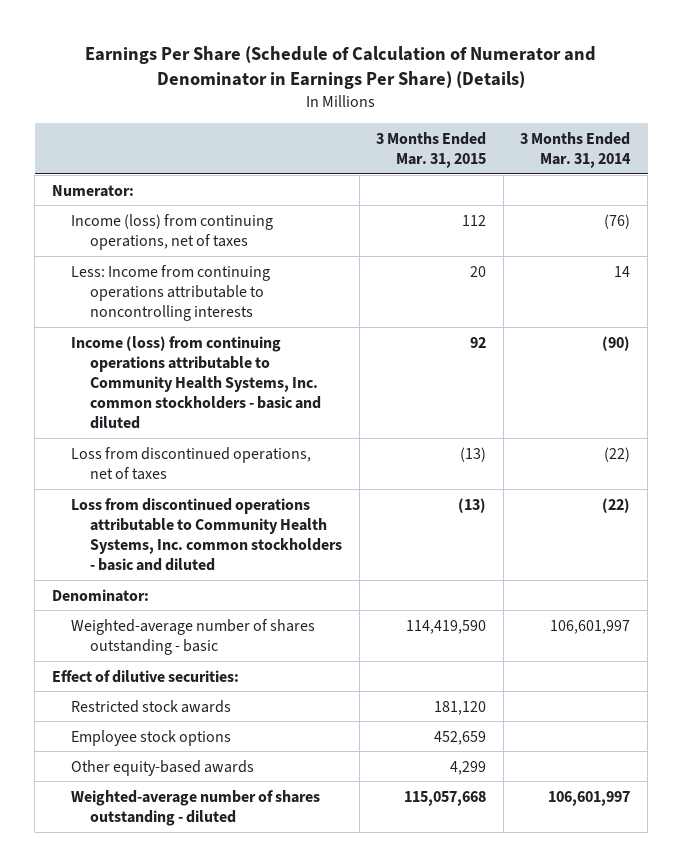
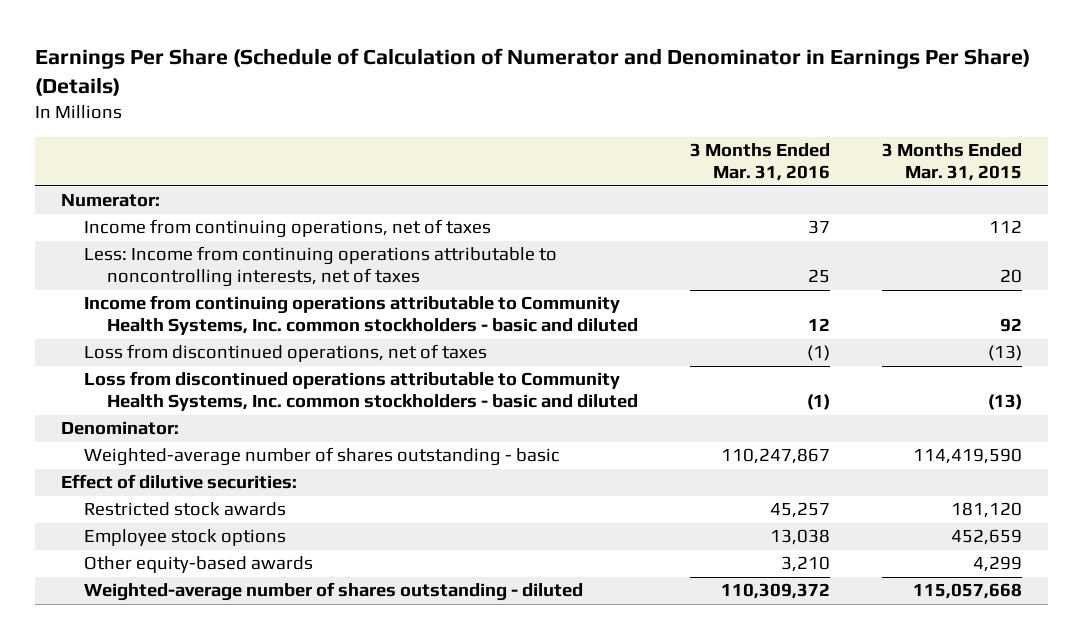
[520,131,632,168] 3 Months Ended Mar. 31, 2014 -> none
none -> [690,143,831,182] 3 Months Ended Mar. 31, 2016
[71,213,274,250] Income (loss) from continuing operations, net of taxes -> [84,219,492,239] Income from continuing operations, net of taxes
[71,264,271,321] Less: Income from continuing operations attributable to noncontrolling interests -> [84,246,558,288] Less: Income from continuing operations attributable to noncontrolling interests, net of taxes
[71,335,322,430] Income (loss) from continuing operations attributable to Community Health Systems, Inc. common stockholders - basic and diluted -> [84,295,639,336] Income from continuing operations attributable to Community Health Systems, Inc. common stockholders - basic and diluted

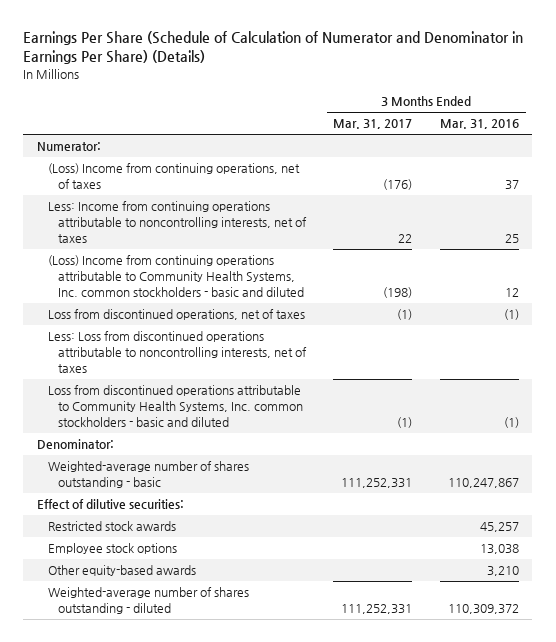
[882,143,1023,182] 3 Months Ended Mar. 31, 2015 -> none
none -> [333,119,413,130] Mar. 31, 2017
[84,219,492,239] Income from continuing operations, net of taxes -> [47,163,300,190] (Loss) Income from continuing operations, net of taxes
[84,295,639,336] Income from continuing operations attributable to Community Health Systems, Inc. common stockholders - basic and diluted -> [47,255,305,297] (Loss) Income from continuing operations attributable to Community Health Systems, Inc. common stockholders - basic and diluted
none -> [47,331,308,373] Less: Loss from discontinued operations attributable to noncontrolling interests, net of taxes

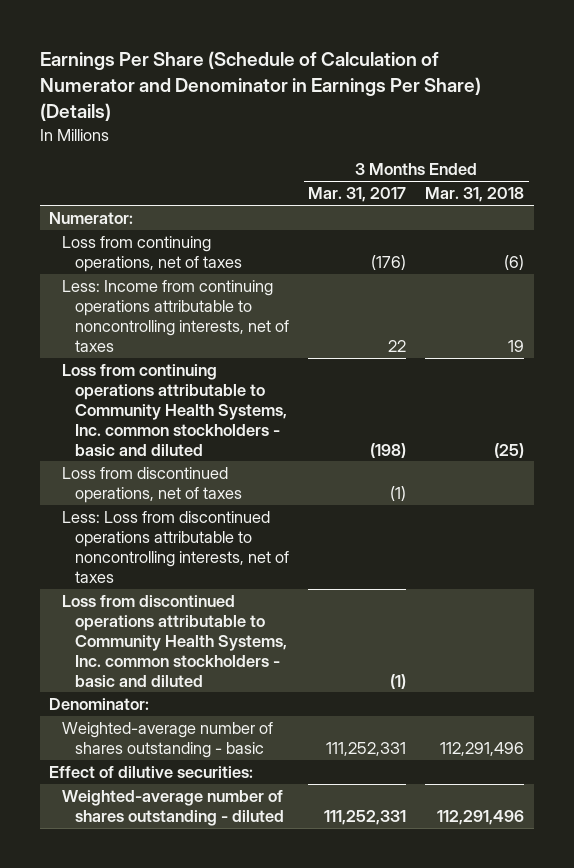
[439,119,519,130] Mar. 31, 2016 -> none
none -> [425,187,525,203] Mar. 31, 2018
[47,163,300,190] (Loss) Income from continuing operations, net of taxes -> [62,236,243,272] Loss from continuing operations, net of taxes
[47,255,305,297] (Loss) Income from continuing operations attributable to Community Health Systems, Inc. common stockholders - basic and diluted -> [62,364,288,456] Loss from continuing operations attributable to Community Health Systems, Inc. common stockholders - basic and diluted
[47,521,176,532] Restricted stock awards -> none
[47,543,177,555] Employee stock options -> none
[47,565,196,577] Other equity-based awards -> none

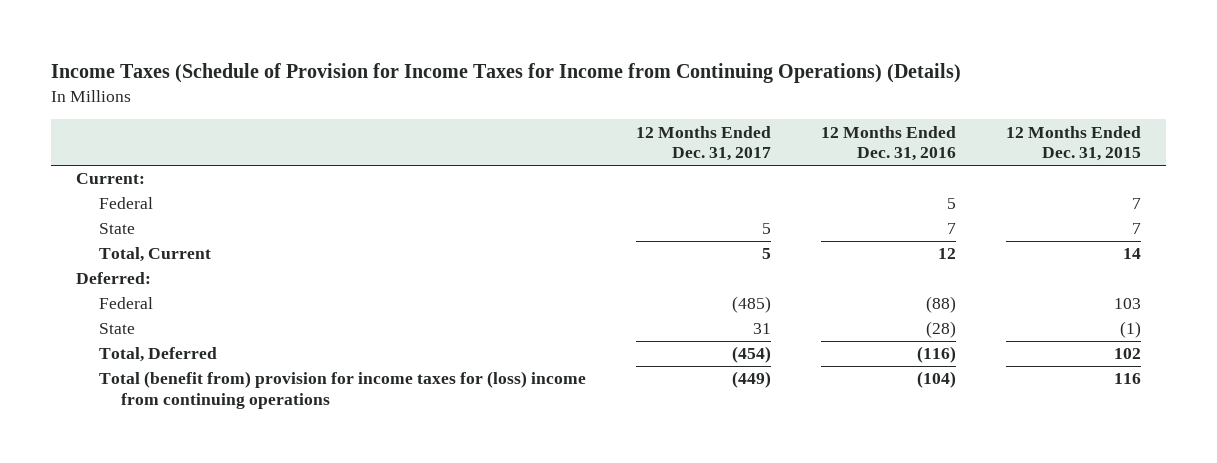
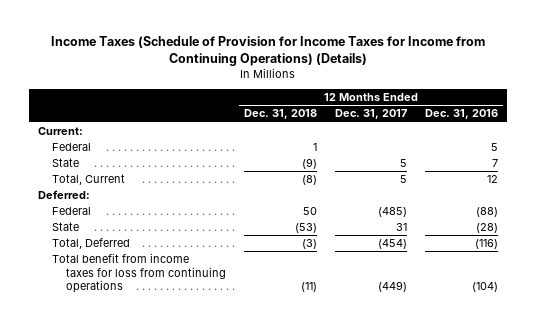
[1005,125,1141,162] 12 Months Ended Dec. 31, 2015 -> none
none -> [243,109,317,120] Dec. 31, 2018
[98,371,586,409] Total (benefit from) provision for income taxes for (loss) income from continuing operations -> [51,253,226,294] Total benefit from income taxes for loss from continuing operations

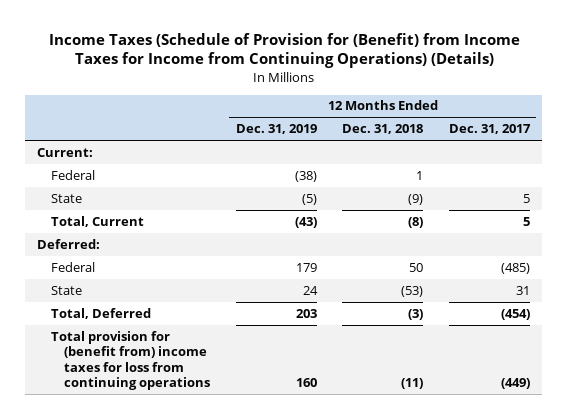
[50,35,485,66] Income Taxes (Schedule of Provision for Income Taxes for Income from Continuing Operations) (Details) -> [48,32,520,69] Income Taxes (Schedule of Provision for (Benefit) from Income Taxes for Income from Continuing Operations) (Details)
[425,109,499,120] Dec. 31, 2016 -> none
none -> [235,124,317,135] Dec. 31, 2019
[51,253,226,294] Total benefit from income taxes for loss from continuing operations -> [50,330,211,390] Total provision for (benefit from) income taxes for loss from continuing operations

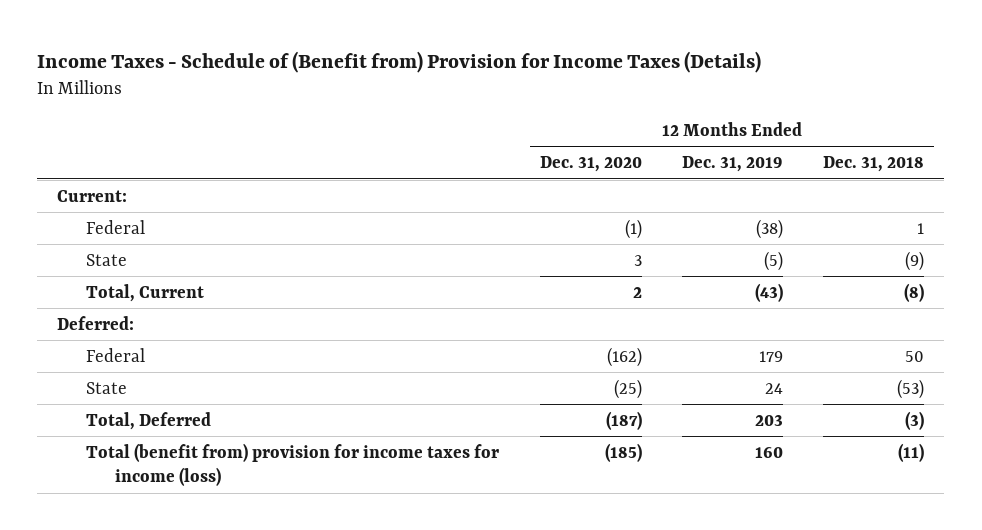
[48,32,520,69] Income Taxes (Schedule of Provision for (Benefit) from Income Taxes for Income from Continuing Operations) (Details) -> [37,50,762,73] Income Taxes - Schedule of (Benefit from) Provision for Income Taxes (Details)
[448,124,531,135] Dec. 31, 2017 -> none
none -> [539,156,642,173] Dec. 31, 2020
[50,330,211,390] Total provision for (benefit from) income taxes for loss from continuing operations -> [86,442,500,487] Total (benefit from) provision for income taxes for income (loss)

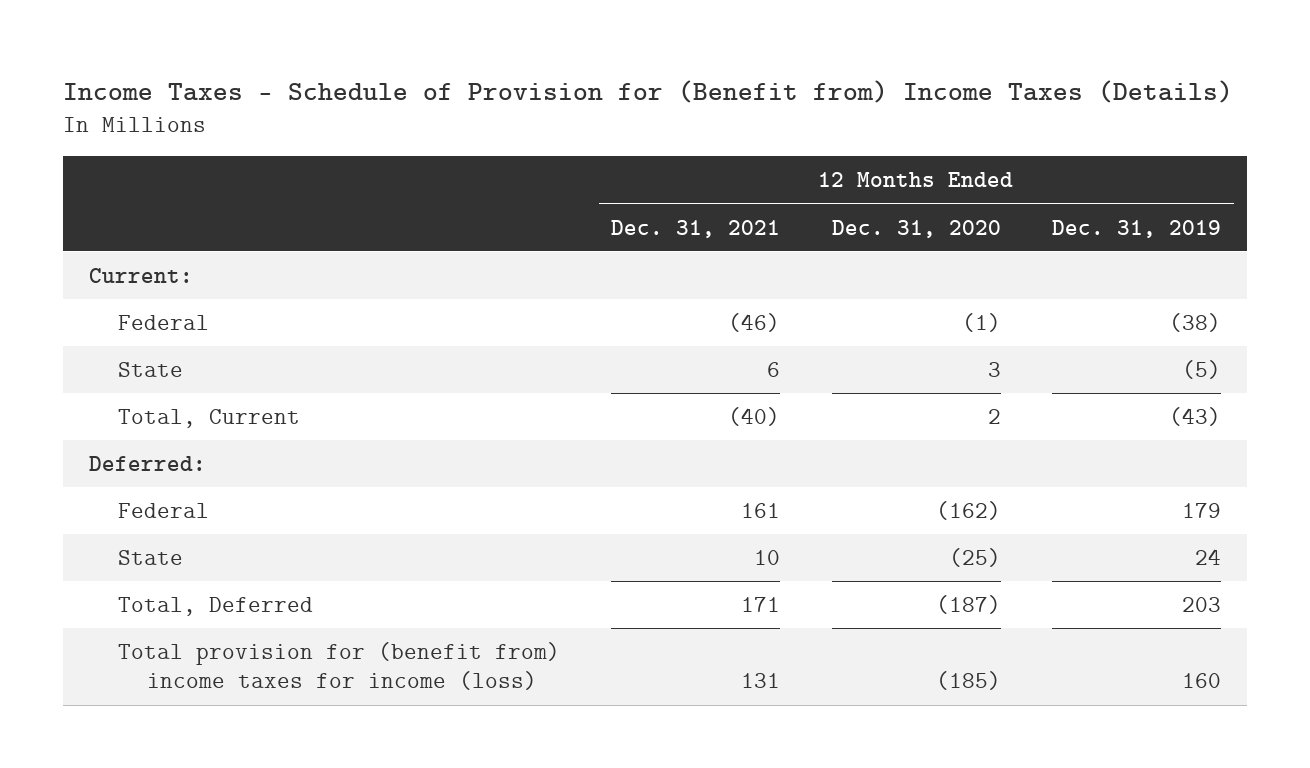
[37,50,762,73] Income Taxes - Schedule of (Benefit from) Provision for Income Taxes (Details) -> [63,80,1234,104] Income Taxes - Schedule of Provision for (Benefit from) Income Taxes (Details)
[823,156,925,173] Dec. 31, 2018 -> none
none -> [611,219,781,238] Dec. 31, 2021
[86,442,500,487] Total (benefit from) provision for income taxes for income (loss) -> [117,641,560,691] Total provision for (benefit from) income taxes for income (loss)

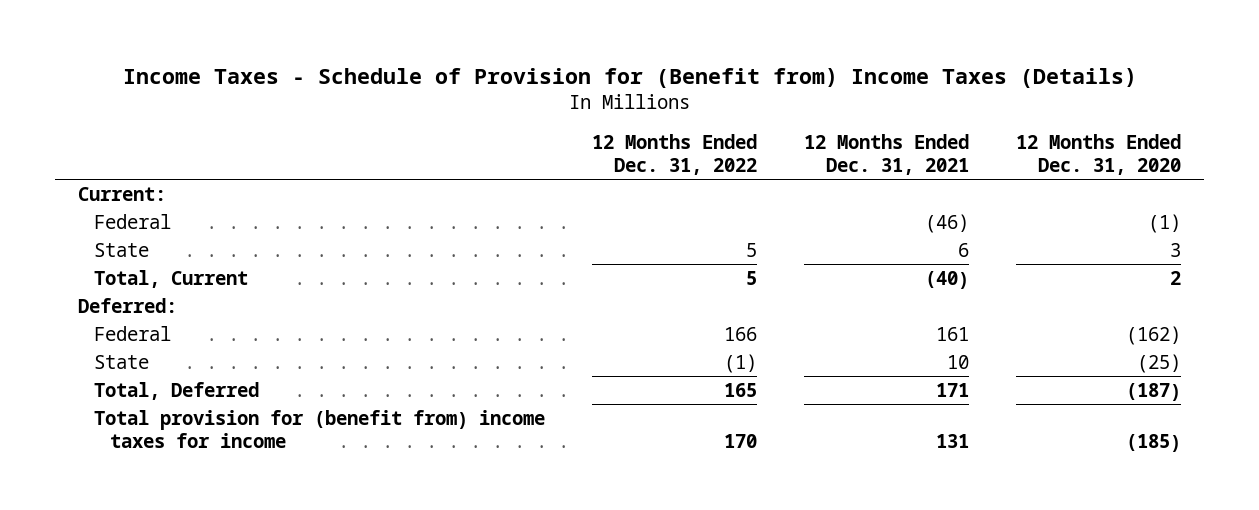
[1052,219,1222,238] Dec. 31, 2019 -> none
none -> [592,133,758,175] 12 Months Ended Dec. 31, 2022
[117,641,560,691] Total provision for (benefit from) income taxes for income (loss) -> [94,409,546,448] Total provision for (benefit from) income taxes for income

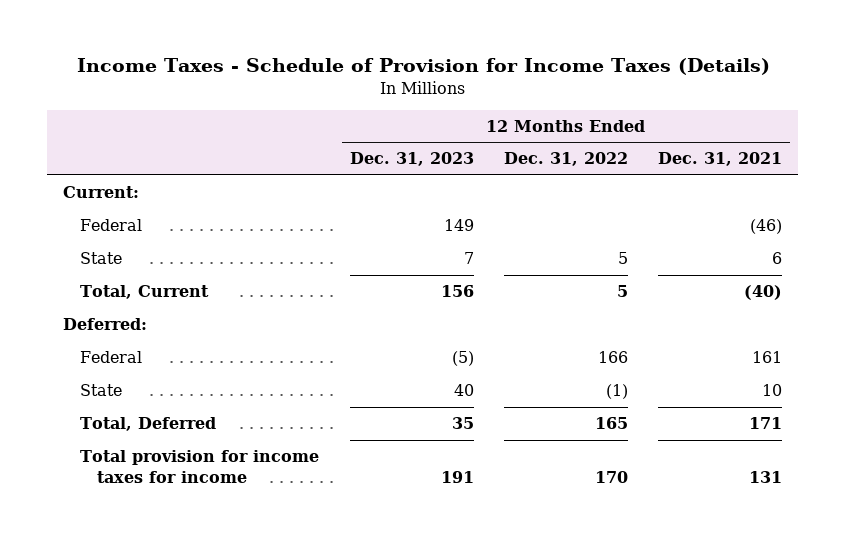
[122,67,1137,88] Income Taxes - Schedule of Provision for (Benefit from) Income Taxes (Details) -> [76,58,770,76] Income Taxes - Schedule of Provision for Income Taxes (Details)
[1015,133,1181,175] 12 Months Ended Dec. 31, 2020 -> none
none -> [349,152,474,167] Dec. 31, 2023
[94,409,546,448] Total provision for (benefit from) income taxes for income -> [80,450,320,483] Total provision for income taxes for income

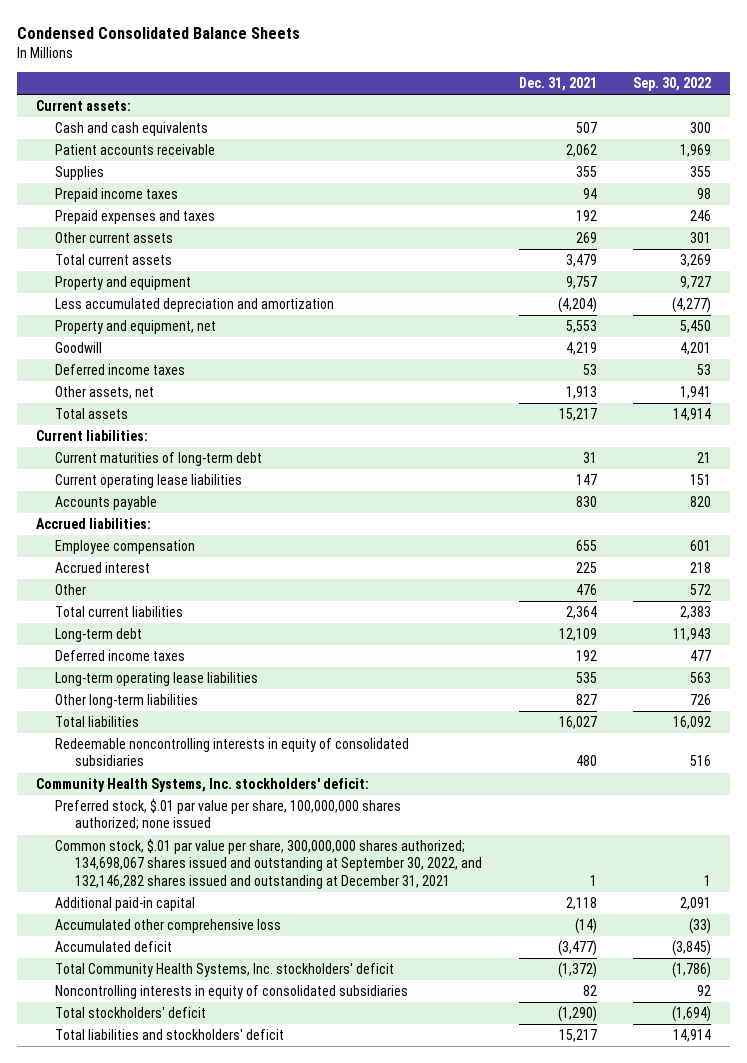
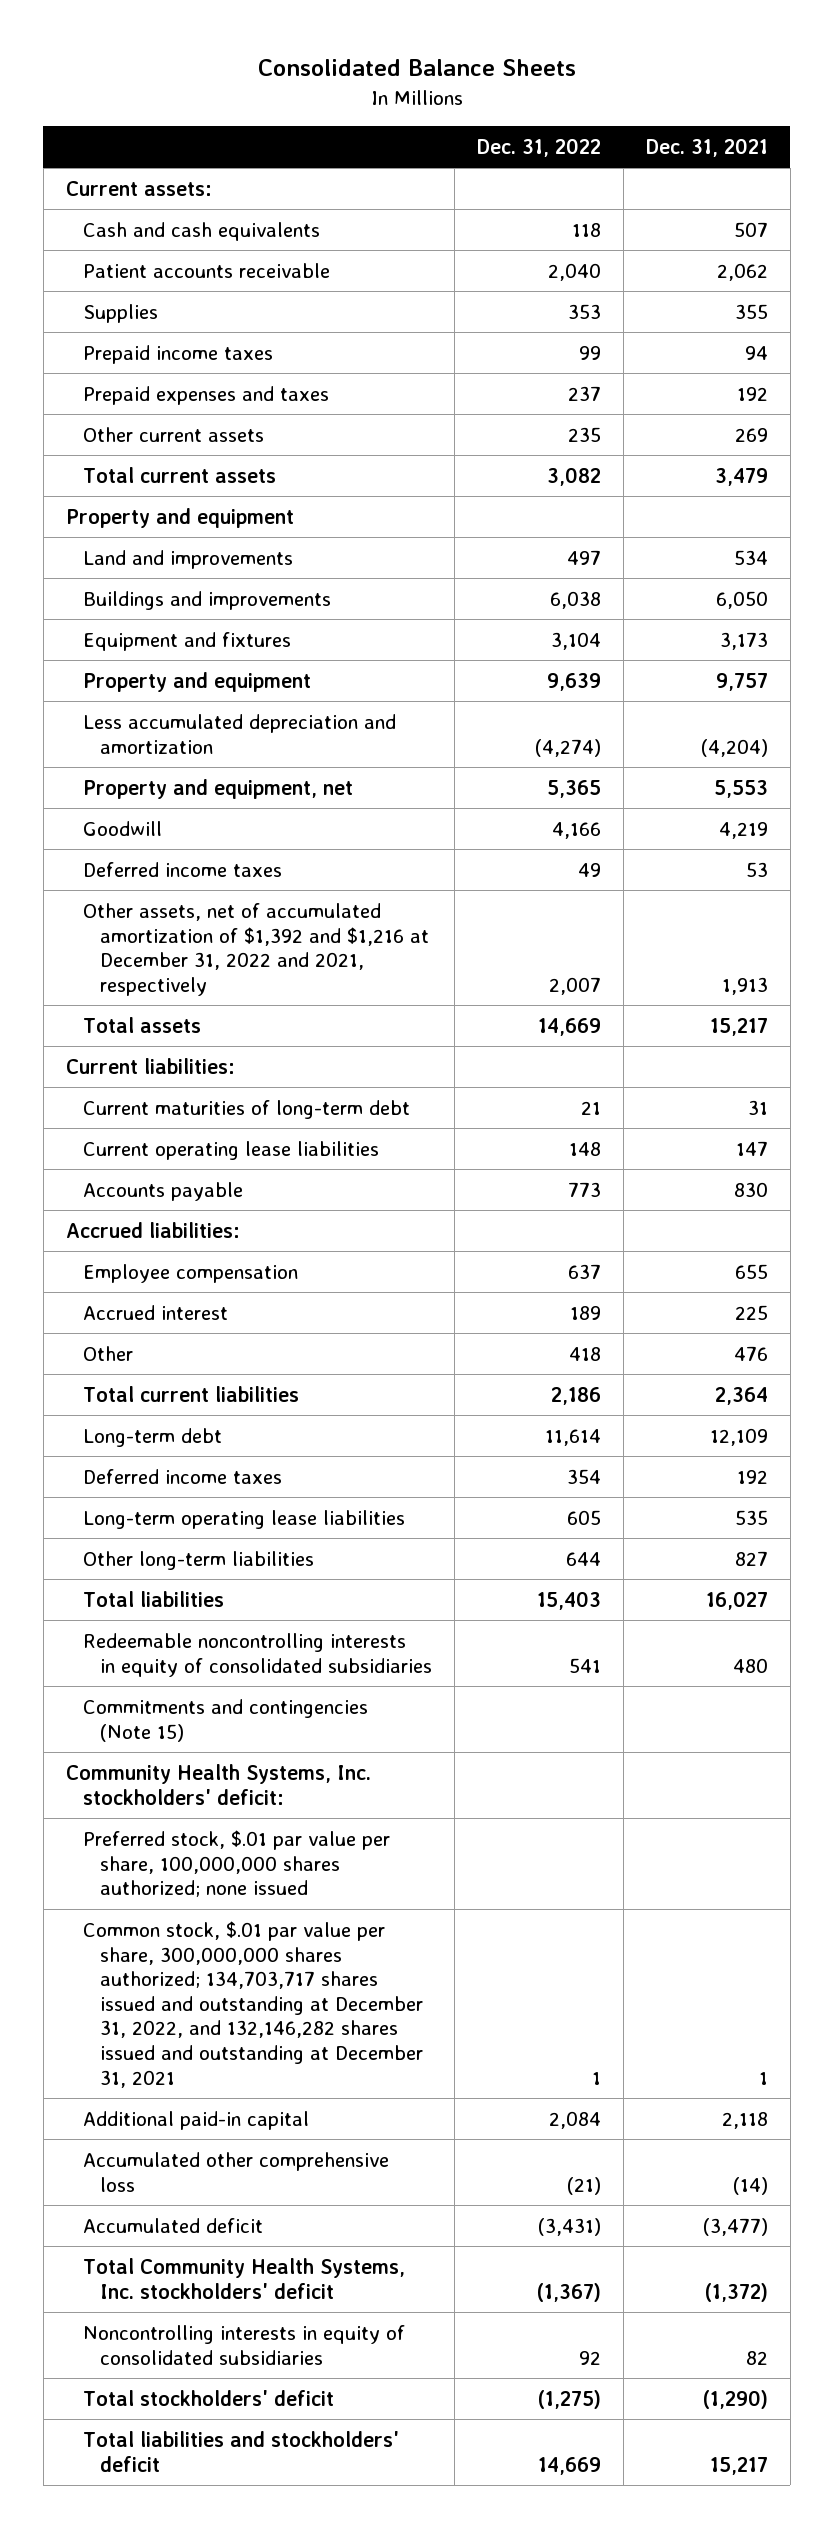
[17,27,301,40] Condensed Consolidated Balance Sheets -> [257,59,576,77] Consolidated Balance Sheets
[633,77,712,92] Sep. 30, 2022 -> none
none -> [477,137,602,157] Dec. 31, 2022
none -> [65,507,294,528] Property and equipment
none -> [83,549,294,569] Land and improvements
none -> [83,590,332,610] Buildings and improvements
none -> [83,631,292,651] Equipment and fixtures
[55,386,155,400] Other assets, net -> [83,902,430,996] Other assets, net of accumulated amortization of $1,392 and $1,216 at December 31, 2022 and 2021, respectively
none -> [83,1698,369,1742] Commitments and contingencies (Note 15)
[55,839,482,889] Common stock, $.01 par value per share, 300,000,000 shares authorized; 134,698,067 shares issued and outstanding at September 30, 2022, and 132,146,282 shares issued and outstanding at December 31, 2021 -> [83,1920,424,2088] Common stock, $.01 par value per share, 300,000,000 shares authorized; 134,703,717 shares issued and outstanding at December 31, 2022, and 132,146,282 shares issued and outstanding at December 31, 2021

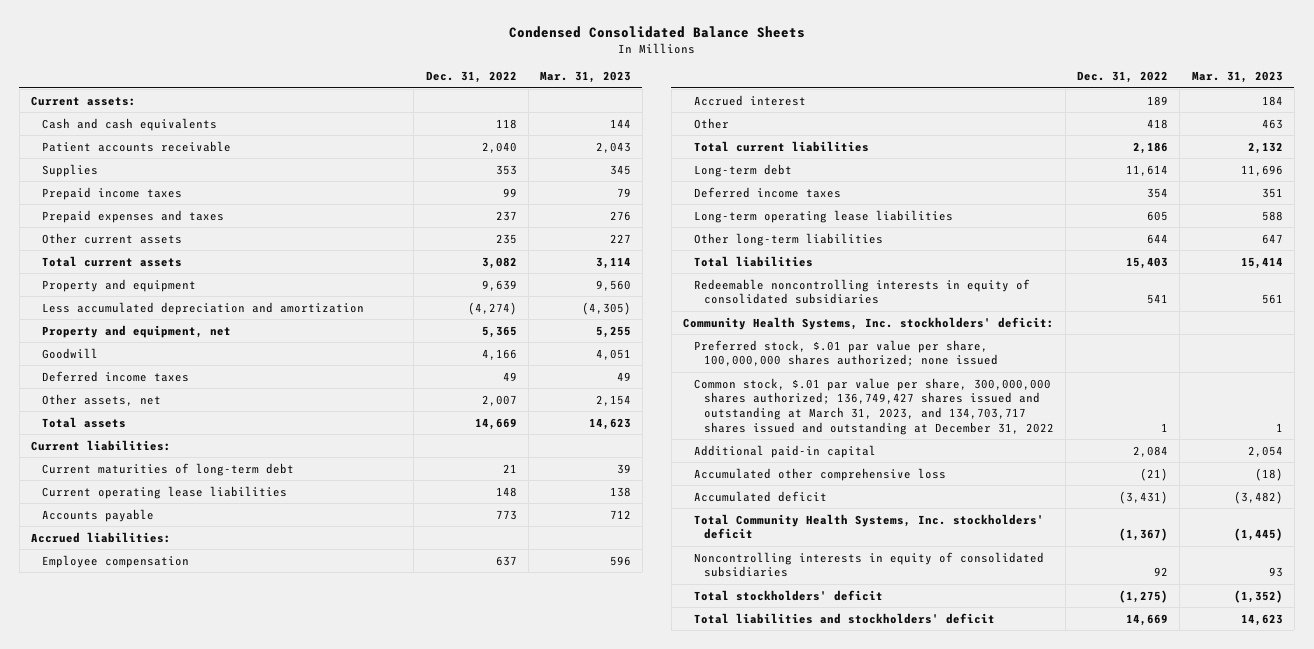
[257,59,576,77] Consolidated Balance Sheets -> [508,26,805,39] Condensed Consolidated Balance Sheets
[645,137,768,157] Dec. 31, 2021 -> none
none -> [539,71,631,84] Mar. 31, 2023
[65,507,294,528] Property and equipment -> none
[83,549,294,569] Land and improvements -> none
[83,590,332,610] Buildings and improvements -> none
[83,631,292,651] Equipment and fixtures -> none
[83,902,430,996] Other assets, net of accumulated amortization of $1,392 and $1,216 at December 31, 2022 and 2021, respectively -> [41,393,161,406] Other assets, net
[83,1698,369,1742] Commitments and contingencies (Note 15) -> none
[83,1920,424,2088] Common stock, $.01 par value per share, 300,000,000 shares authorized; 134,703,717 shares issued and outstanding at December 31, 2022, and 132,146,282 shares issued and outstanding at December 31, 2021 -> [693,377,1055,436] Common stock, $.01 par value per share, 300,000,000 shares authorized; 136,749,427 shares issued and outstanding at March 31, 2023, and 134,703,717 shares issued and outstanding at December 31, 2022

